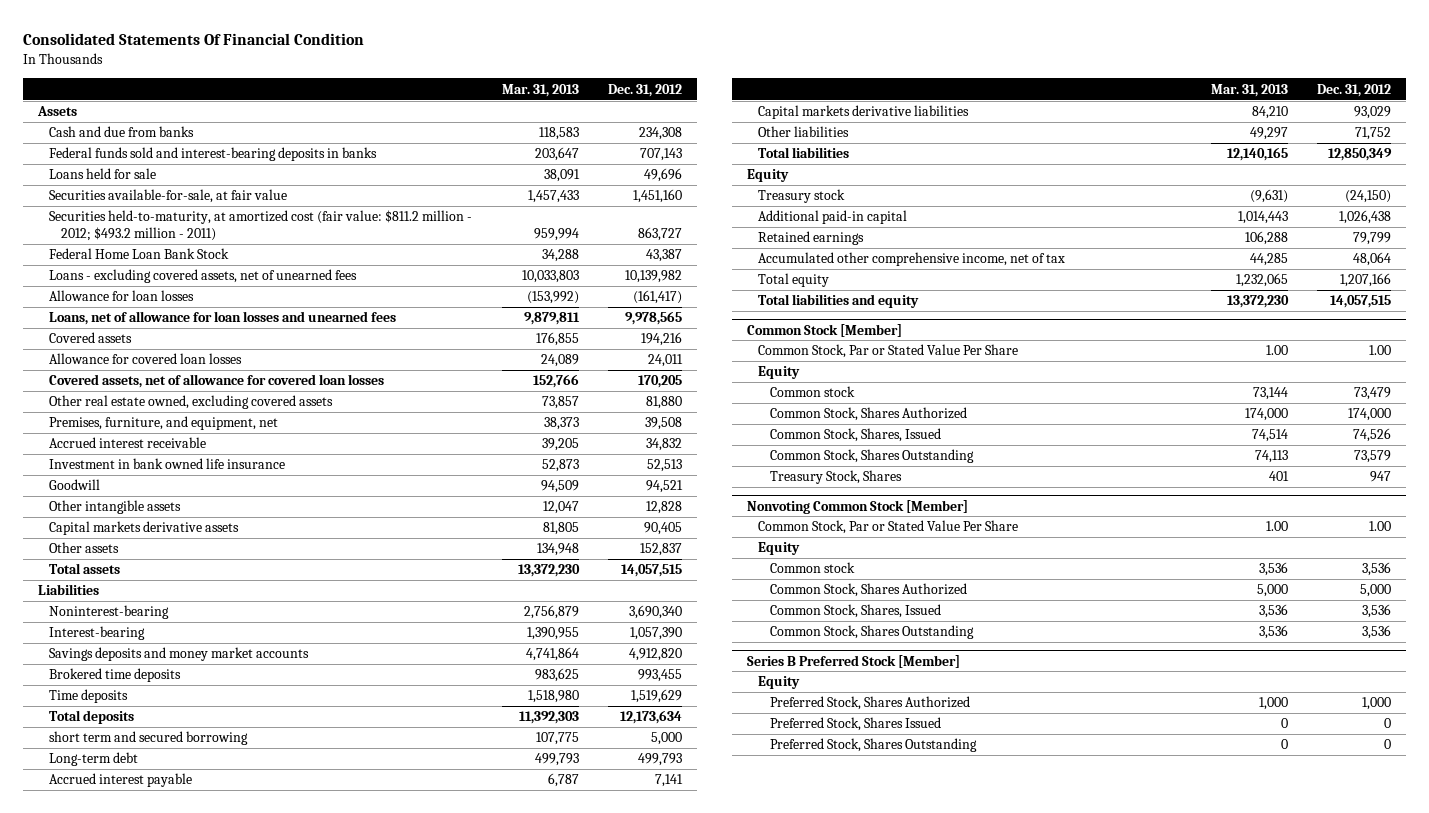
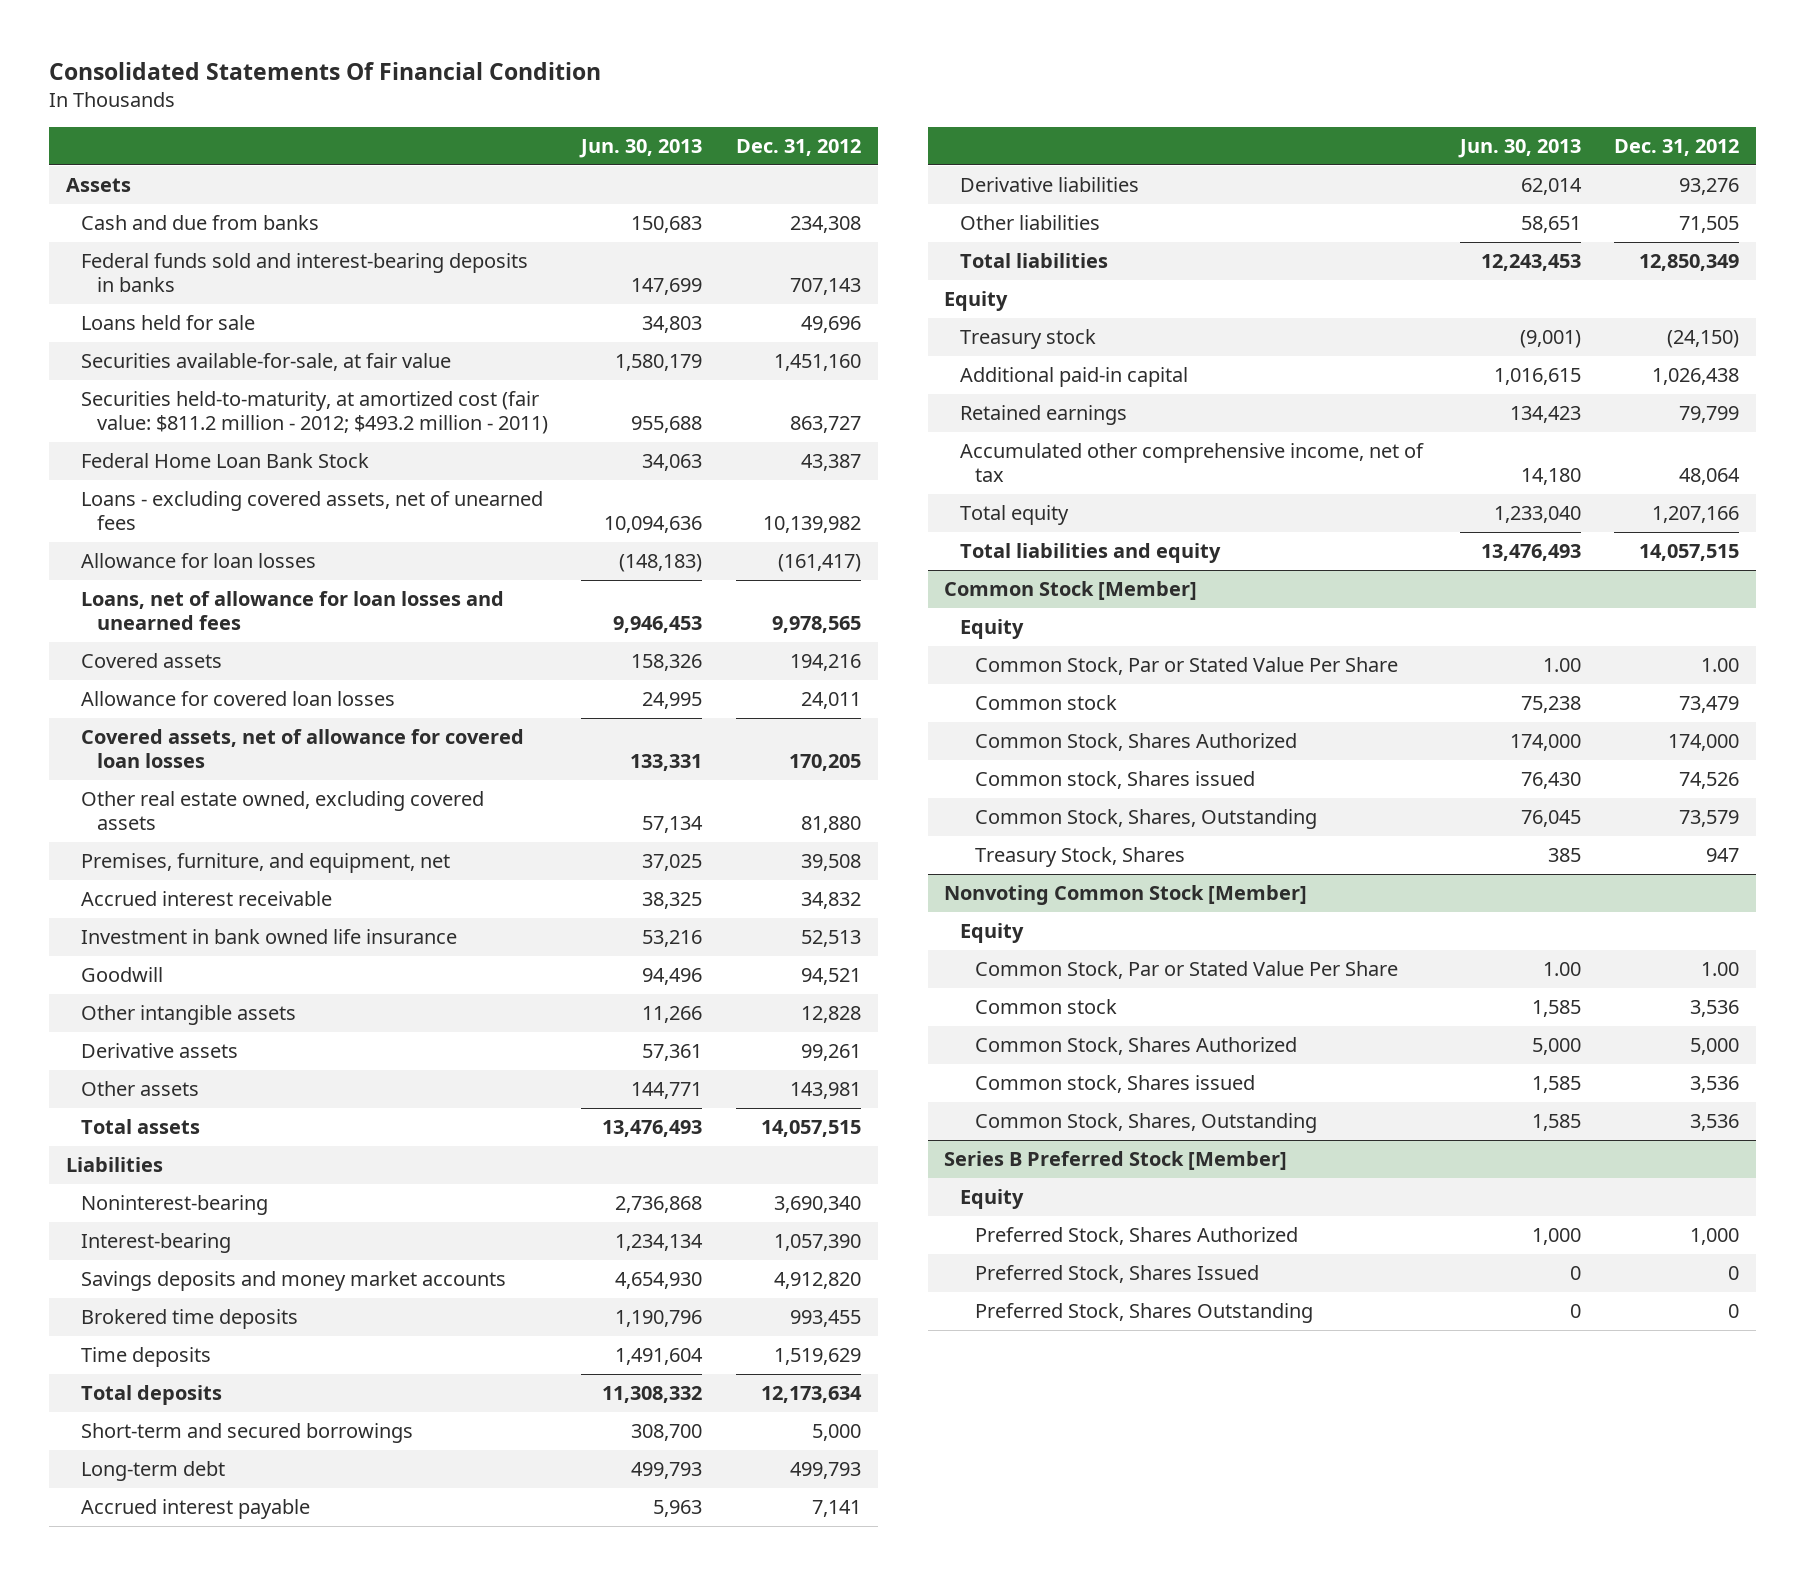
[501,83,579,97] Mar. 31, 2013 -> none
none -> [579,139,703,159] Jun. 30, 2013
[49,521,240,536] Capital markets derivative assets -> [81,1043,239,1059] Derivative assets
[644,522,683,536] 90,405 -> [800,1044,861,1062] 99,261
[640,543,683,557] 152,837 -> [789,1082,861,1100] 143,981
[49,731,249,746] short term and secured borrowing -> [81,1423,414,1444] Short-term and secured borrowings
[758,105,970,120] Capital markets derivative liabilities -> [959,177,1139,193] Derivative liabilities
[1354,106,1392,120] 93,029 -> [1679,178,1740,196] 93,276
[1355,127,1392,141] 71,752 -> [1679,216,1740,234] 71,505
[758,344,1019,359] Common Stock, Par or Stated Value Per Share -> [975,657,1399,676] Common Stock, Par or Stated Value Per Share
[769,428,941,443] Common Stock, Shares, Issued -> [975,771,1256,790] Common stock, Shares issued
[769,449,974,464] Common Stock, Shares Outstanding -> [975,809,1318,830] Common Stock, Shares, Outstanding
[758,520,1019,535] Common Stock, Par or Stated Value Per Share -> [975,961,1399,980] Common Stock, Par or Stated Value Per Share
[769,604,941,619] Common Stock, Shares, Issued -> [975,1075,1256,1094] Common stock, Shares issued
[769,625,974,640] Common Stock, Shares Outstanding -> [975,1113,1318,1134] Common Stock, Shares, Outstanding

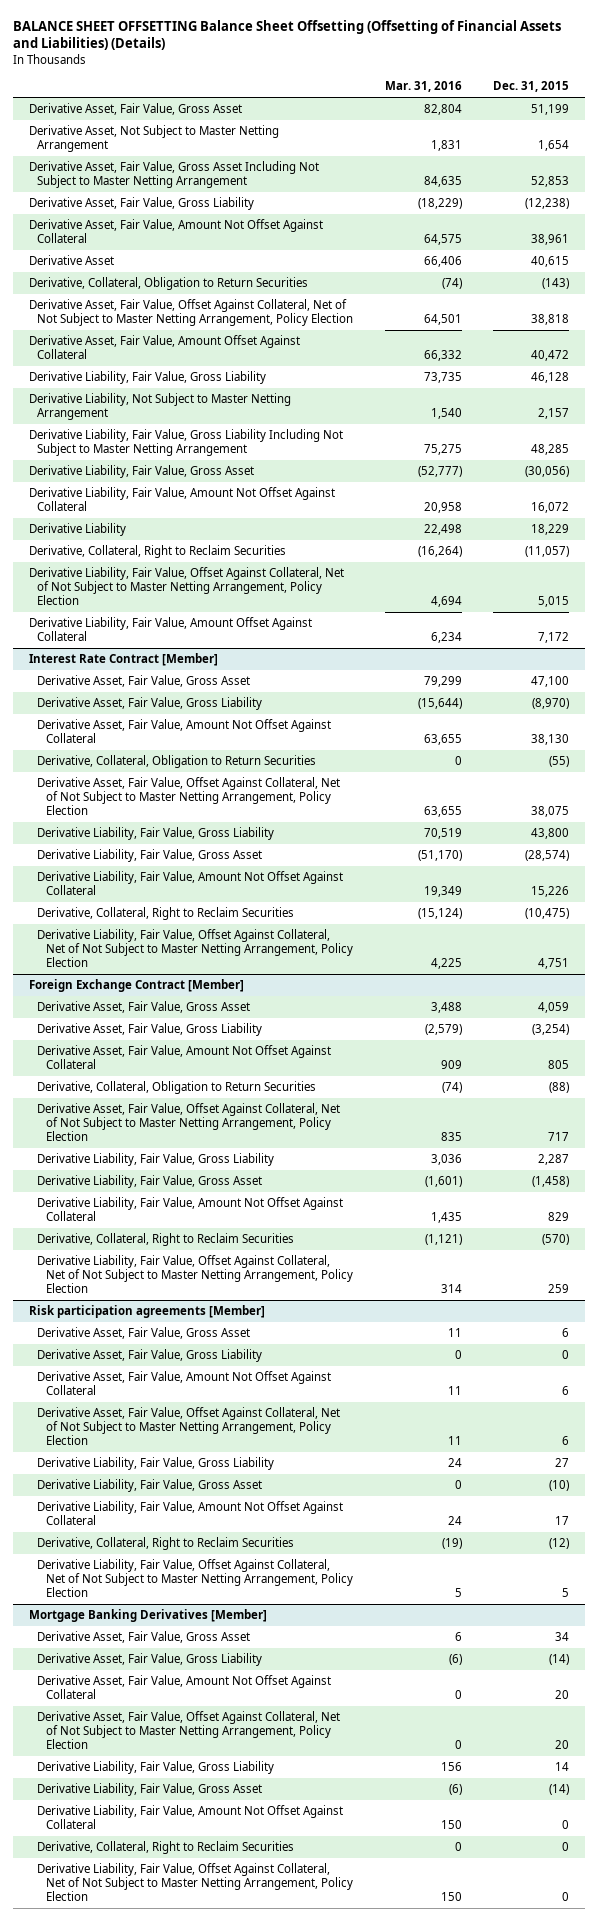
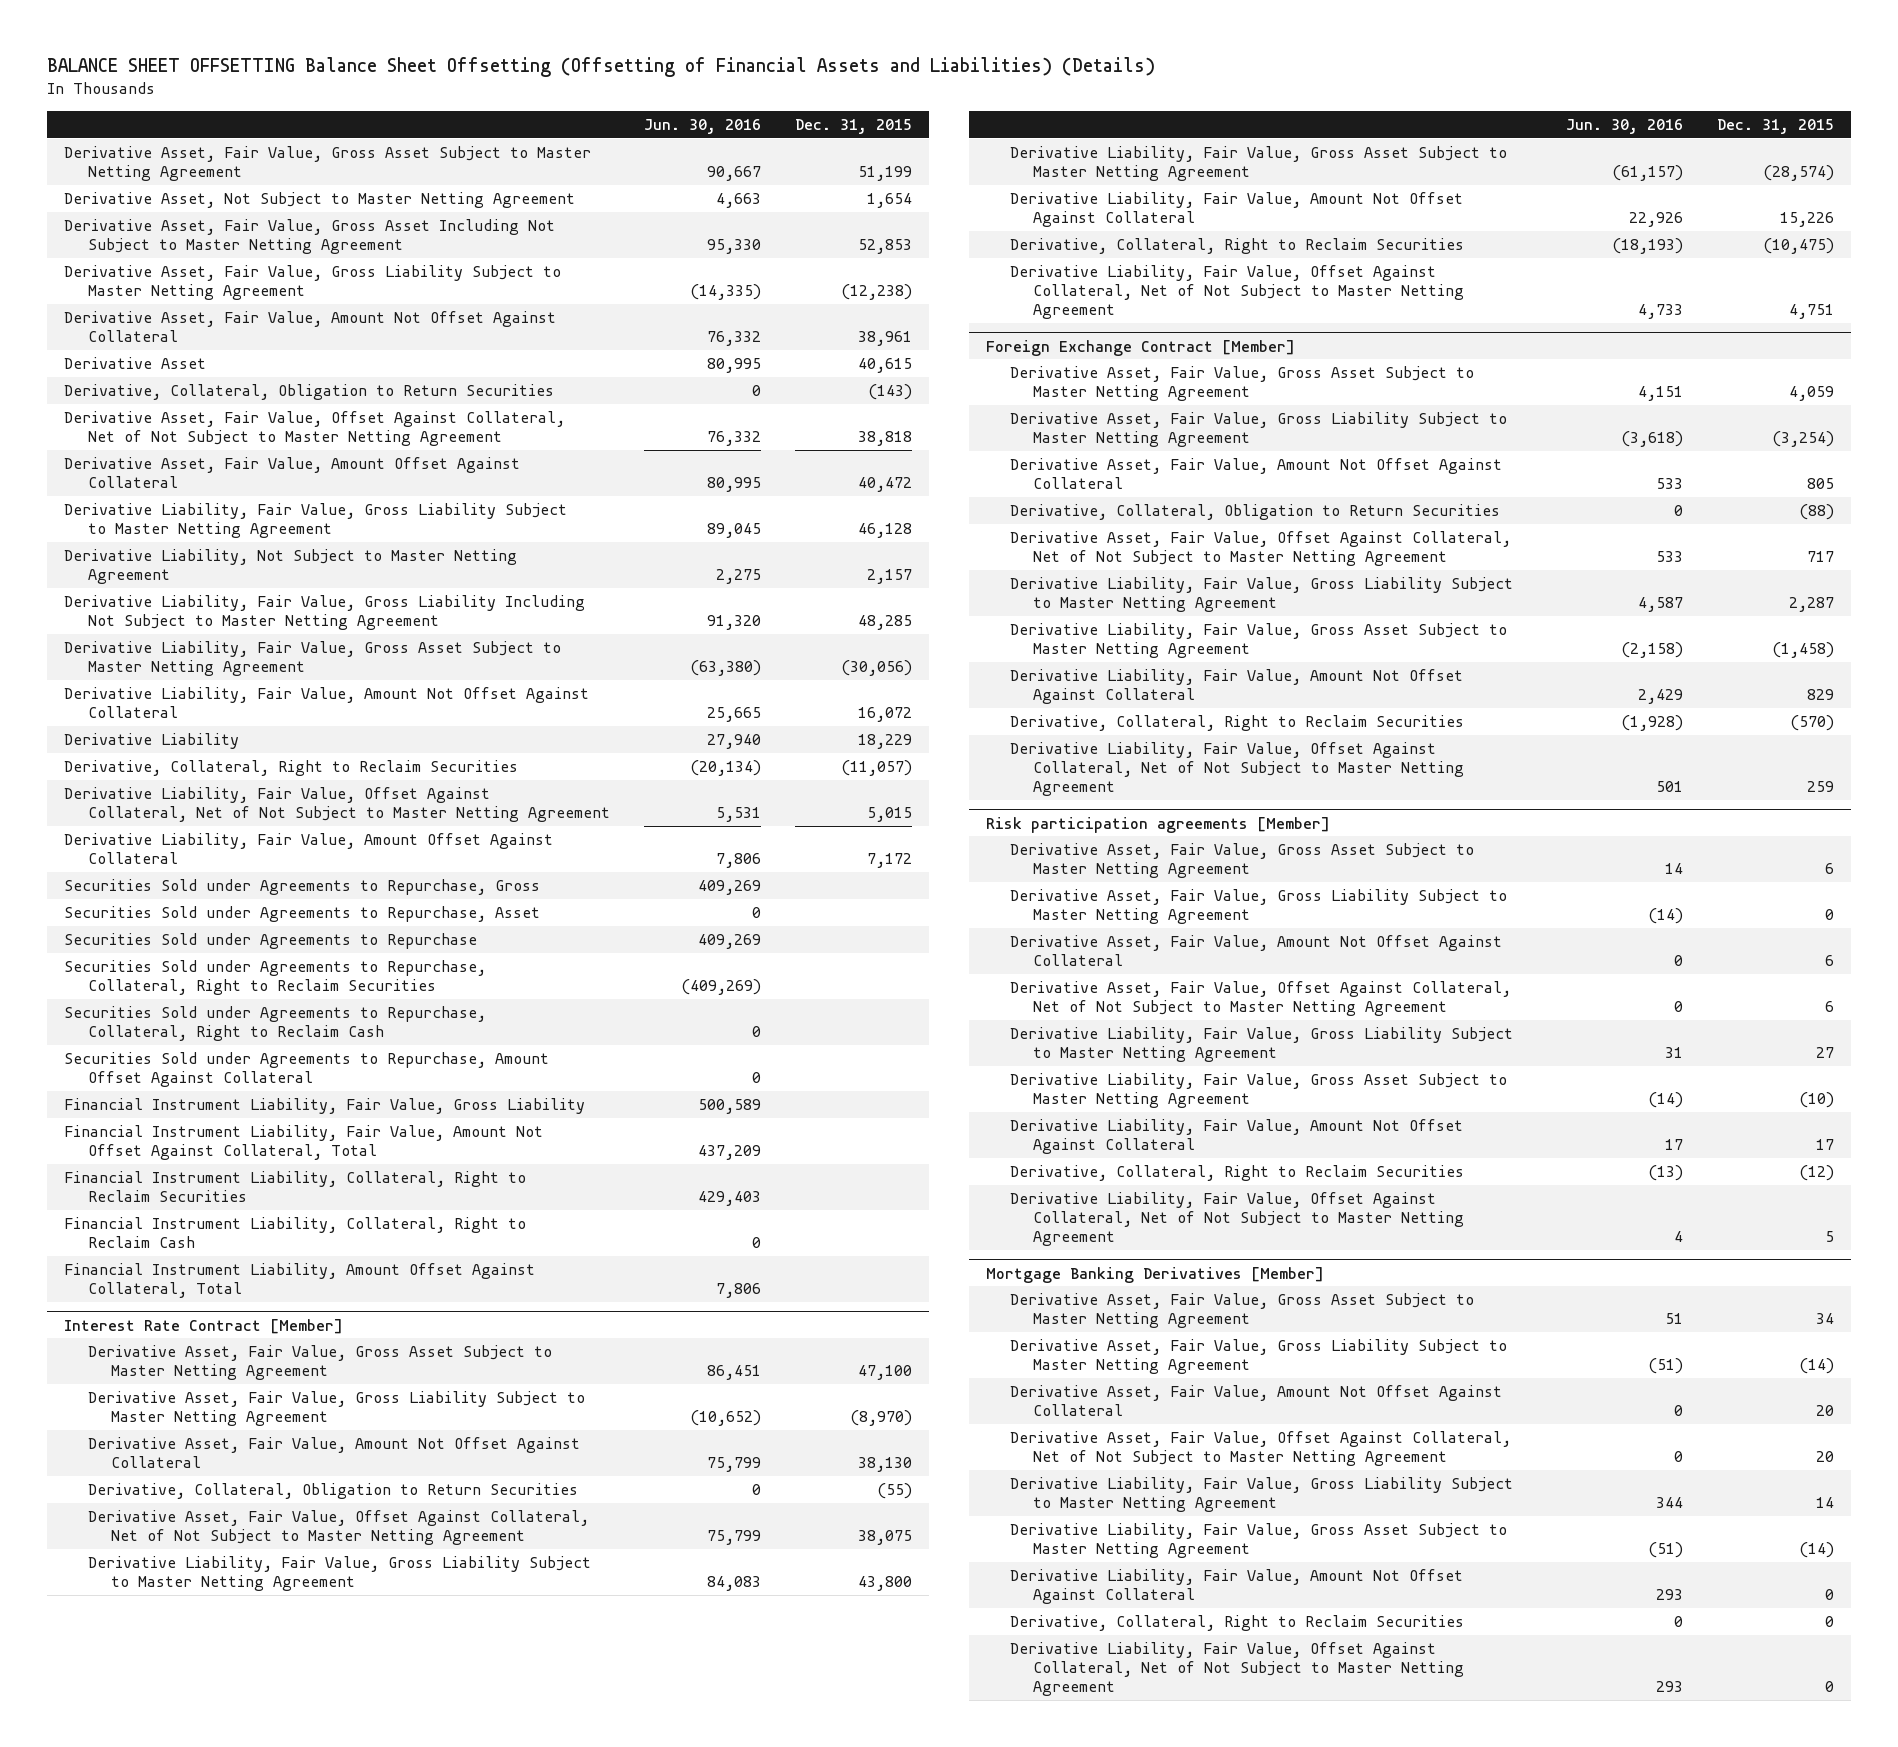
[384,81,462,93] Mar. 31, 2016 -> none
none -> [643,118,761,134] Jun. 30, 2016
[28,103,242,116] Derivative Asset, Fair Value, Gross Asset -> [64,146,592,182] Derivative Asset, Fair Value, Gross Asset Subject to Master Netting Agreement
[28,125,279,153] Derivative Asset, Not Subject to Master Netting Arrangement -> [64,192,576,209] Derivative Asset, Not Subject to Master Netting Agreement
[28,161,319,189] Derivative Asset, Fair Value, Gross Asset Including Not Subject to Master Netting Arrangement -> [64,219,556,255] Derivative Asset, Fair Value, Gross Asset Including Not Subject to Master Netting Agreement
[28,197,254,211] Derivative Asset, Fair Value, Gross Liability -> [64,265,562,301] Derivative Asset, Fair Value, Gross Liability Subject to Master Netting Agreement
[28,299,354,327] Derivative Asset, Fair Value, Offset Against Collateral, Net of Not Subject to Master Netting Arrangement, Policy Election -> [64,411,566,447] Derivative Asset, Fair Value, Offset Against Collateral, Net of Not Subject to Master Netting Agreement
[28,371,266,385] Derivative Liability, Fair Value, Gross Liability -> [64,503,568,539] Derivative Liability, Fair Value, Gross Liability Subject to Master Netting Agreement
[28,393,291,421] Derivative Liability, Not Subject to Master Netting Arrangement -> [64,549,518,585] Derivative Liability, Not Subject to Master Netting Agreement
[28,429,343,457] Derivative Liability, Fair Value, Gross Liability Including Not Subject to Master Netting Arrangement -> [64,595,586,631] Derivative Liability, Fair Value, Gross Liability Including Not Subject to Master Netting Agreement
[28,465,254,479] Derivative Liability, Fair Value, Gross Asset -> [64,641,562,677] Derivative Liability, Fair Value, Gross Asset Subject to Master Netting Agreement
[28,567,344,606] Derivative Liability, Fair Value, Offset Against Collateral, Net of Not Subject to Master Netting Arrangement, Policy Election -> [64,787,610,823] Derivative Liability, Fair Value, Offset Against Collateral, Net of Not Subject to Master Netting Agreement
none -> [64,879,541,896] Securities Sold under Agreements to Repurchase, Gross
none -> [64,906,541,923] Securities Sold under Agreements to Repurchase, Asset
none -> [64,933,478,950] Securities Sold under Agreements to Repurchase
none -> [64,960,487,996] Securities Sold under Agreements to Repurchase, Collateral, Right to Reclaim Securities
none -> [64,1006,487,1042] Securities Sold under Agreements to Repurchase, Collateral, Right to Reclaim Cash
none -> [64,1052,550,1088] Securities Sold under Agreements to Repurchase, Amount Offset Against Collateral
none -> [64,1098,586,1115] Financial Instrument Liability, Fair Value, Gross Liability
none -> [64,1125,544,1161] Financial Instrument Liability, Fair Value, Amount Not Offset Against Collateral, Total
none -> [64,1171,527,1203] Financial Instrument Liability, Collateral, Right to Reclaim Securities
none -> [64,1217,527,1249] Financial Instrument Liability, Collateral, Right to Reclaim Cash
none -> [64,1263,536,1299] Financial Instrument Liability, Amount Offset Against Collateral, Total
[37,675,251,688] Derivative Asset, Fair Value, Gross Asset -> [87,1345,552,1381] Derivative Asset, Fair Value, Gross Asset Subject to Master Netting Agreement
[37,697,263,711] Derivative Asset, Fair Value, Gross Liability -> [87,1391,585,1427] Derivative Asset, Fair Value, Gross Liability Subject to Master Netting Agreement
[37,777,341,816] Derivative Asset, Fair Value, Offset Against Collateral, Net of Not Subject to Master Netting Arrangement, Policy Election -> [87,1510,589,1546] Derivative Asset, Fair Value, Offset Against Collateral, Net of Not Subject to Master Netting Agreement
[37,827,275,841] Derivative Liability, Fair Value, Gross Liability -> [87,1556,591,1592] Derivative Liability, Fair Value, Gross Liability Subject to Master Netting Agreement
[37,849,263,863] Derivative Liability, Fair Value, Gross Asset -> [1009,146,1507,182] Derivative Liability, Fair Value, Gross Asset Subject to Master Netting Agreement
[37,929,353,968] Derivative Liability, Fair Value, Offset Against Collateral, Net of Not Subject to Master Netting Arrangement, Policy Election -> [1009,265,1464,320] Derivative Liability, Fair Value, Offset Against Collateral, Net of Not Subject to Master Netting Agreement
[37,1001,251,1014] Derivative Asset, Fair Value, Gross Asset -> [1009,366,1474,402] Derivative Asset, Fair Value, Gross Asset Subject to Master Netting Agreement
[37,1023,263,1037] Derivative Asset, Fair Value, Gross Liability -> [1009,412,1507,448] Derivative Asset, Fair Value, Gross Liability Subject to Master Netting Agreement
[37,1103,341,1142] Derivative Asset, Fair Value, Offset Against Collateral, Net of Not Subject to Master Netting Arrangement, Policy Election -> [1009,531,1511,567] Derivative Asset, Fair Value, Offset Against Collateral, Net of Not Subject to Master Netting Agreement
[37,1153,275,1167] Derivative Liability, Fair Value, Gross Liability -> [1009,577,1513,613] Derivative Liability, Fair Value, Gross Liability Subject to Master Netting Agreement
[37,1175,263,1189] Derivative Liability, Fair Value, Gross Asset -> [1009,623,1507,659] Derivative Liability, Fair Value, Gross Asset Subject to Master Netting Agreement
[37,1255,353,1294] Derivative Liability, Fair Value, Offset Against Collateral, Net of Not Subject to Master Netting Arrangement, Policy Election -> [1009,742,1464,797] Derivative Liability, Fair Value, Offset Against Collateral, Net of Not Subject to Master Netting Agreement
[37,1327,251,1340] Derivative Asset, Fair Value, Gross Asset -> [1009,843,1474,879] Derivative Asset, Fair Value, Gross Asset Subject to Master Netting Agreement
[37,1349,263,1363] Derivative Asset, Fair Value, Gross Liability -> [1009,889,1507,925] Derivative Asset, Fair Value, Gross Liability Subject to Master Netting Agreement
[37,1407,341,1446] Derivative Asset, Fair Value, Offset Against Collateral, Net of Not Subject to Master Netting Arrangement, Policy Election -> [1009,981,1511,1017] Derivative Asset, Fair Value, Offset Against Collateral, Net of Not Subject to Master Netting Agreement
[37,1457,275,1471] Derivative Liability, Fair Value, Gross Liability -> [1009,1027,1513,1063] Derivative Liability, Fair Value, Gross Liability Subject to Master Netting Agreement
[37,1479,263,1493] Derivative Liability, Fair Value, Gross Asset -> [1009,1073,1507,1109] Derivative Liability, Fair Value, Gross Asset Subject to Master Netting Agreement
[37,1559,353,1598] Derivative Liability, Fair Value, Offset Against Collateral, Net of Not Subject to Master Netting Arrangement, Policy Election -> [1009,1192,1464,1247] Derivative Liability, Fair Value, Offset Against Collateral, Net of Not Subject to Master Netting Agreement
[37,1631,251,1644] Derivative Asset, Fair Value, Gross Asset -> [1009,1293,1474,1329] Derivative Asset, Fair Value, Gross Asset Subject to Master Netting Agreement
[37,1653,263,1667] Derivative Asset, Fair Value, Gross Liability -> [1009,1339,1507,1375] Derivative Asset, Fair Value, Gross Liability Subject to Master Netting Agreement
[37,1711,341,1750] Derivative Asset, Fair Value, Offset Against Collateral, Net of Not Subject to Master Netting Arrangement, Policy Election -> [1009,1431,1511,1467] Derivative Asset, Fair Value, Offset Against Collateral, Net of Not Subject to Master Netting Agreement
[37,1761,275,1775] Derivative Liability, Fair Value, Gross Liability -> [1009,1477,1513,1513] Derivative Liability, Fair Value, Gross Liability Subject to Master Netting Agreement
[37,1783,263,1797] Derivative Liability, Fair Value, Gross Asset -> [1009,1523,1507,1559] Derivative Liability, Fair Value, Gross Asset Subject to Master Netting Agreement
[37,1863,353,1902] Derivative Liability, Fair Value, Offset Against Collateral, Net of Not Subject to Master Netting Arrangement, Policy Election -> [1009,1642,1464,1697] Derivative Liability, Fair Value, Offset Against Collateral, Net of Not Subject to Master Netting Agreement

